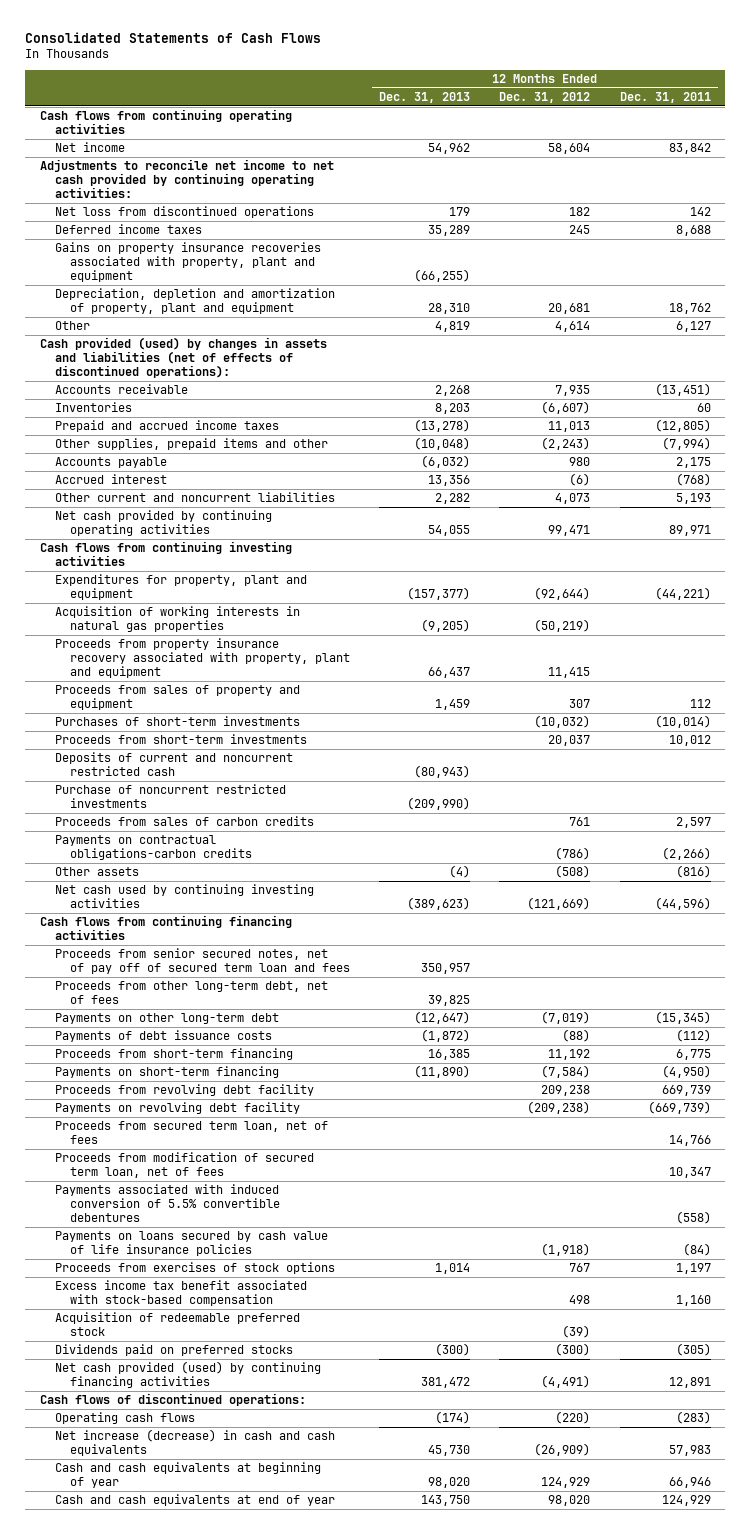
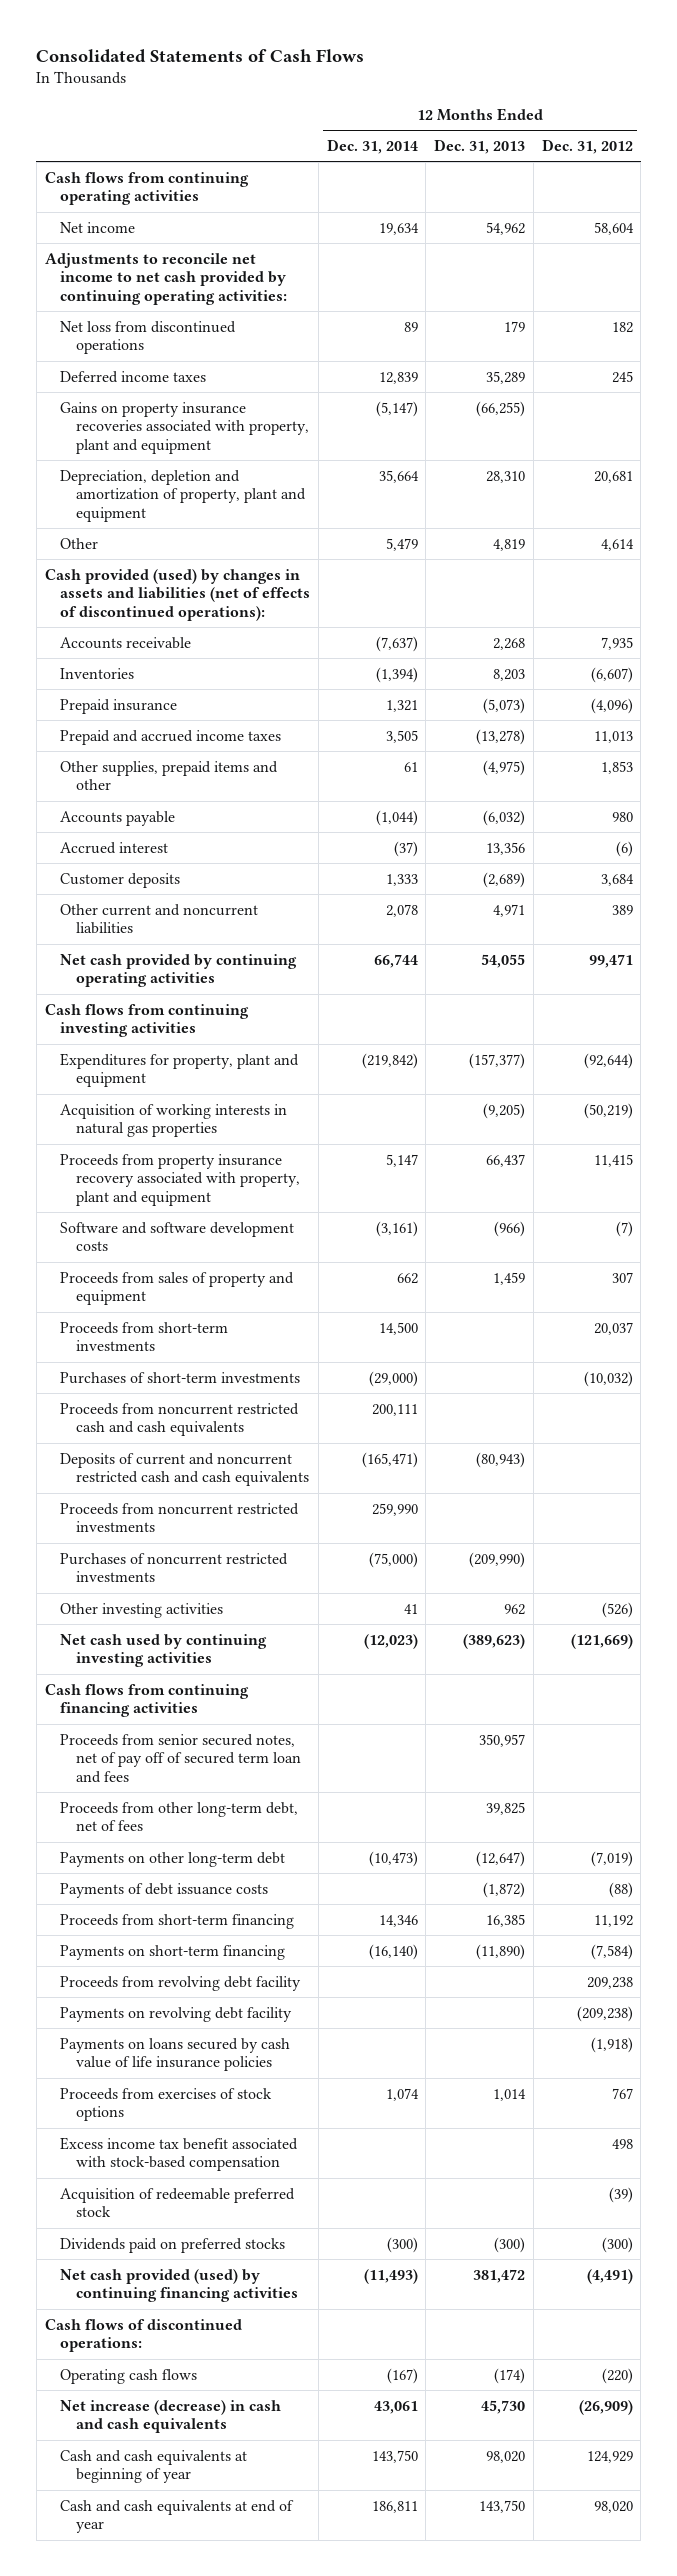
[619,92,711,104] Dec. 31, 2011 -> none
none -> [326,138,418,154] Dec. 31, 2014
none -> [60,698,178,714] Prepaid insurance
[413,437,470,451] (10,048) -> [483,759,526,776] (4,975)
[541,437,591,451] (2,243) -> [600,760,633,774] 1,853
none -> [60,872,181,888] Customer deposits
[434,493,470,505] 2,282 -> [493,903,526,917] 4,971
[555,493,591,505] 4,073 -> [611,904,633,915] 389
none -> [60,1221,295,1252] Software and software development costs
[54,816,314,827] Proceeds from sales of carbon credits -> none
[54,835,252,861] Payments on contractual obligations-carbon credits -> none
[54,716,300,727] Purchases of short-term investments -> [60,1371,301,1384] Purchases of short-term investments
none -> [60,1402,300,1437] Proceeds from noncurrent restricted cash and cash equivalents
[54,752,293,777] Deposits of current and noncurrent restricted cash -> [60,1452,309,1487] Deposits of current and noncurrent restricted cash and cash equivalents
none -> [60,1502,300,1533] Proceeds from noncurrent restricted investments
[54,784,286,809] Purchase of noncurrent restricted investments -> [60,1552,289,1583] Purchases of noncurrent restricted investments
[54,867,139,877] Other assets -> [60,1602,224,1618] Other investing activities
[448,865,470,879] (4) -> [504,1603,526,1615] 962
[555,865,591,879] (508) -> [601,1601,633,1618] (526)
[54,1121,328,1145] Proceeds from secured term loan, net of fees -> none
[54,1152,314,1179] Proceeds from modification of secured term loan, net of fees -> none
[54,1184,280,1223] Payments associated with induced conversion of 5.5% convertible debentures -> none

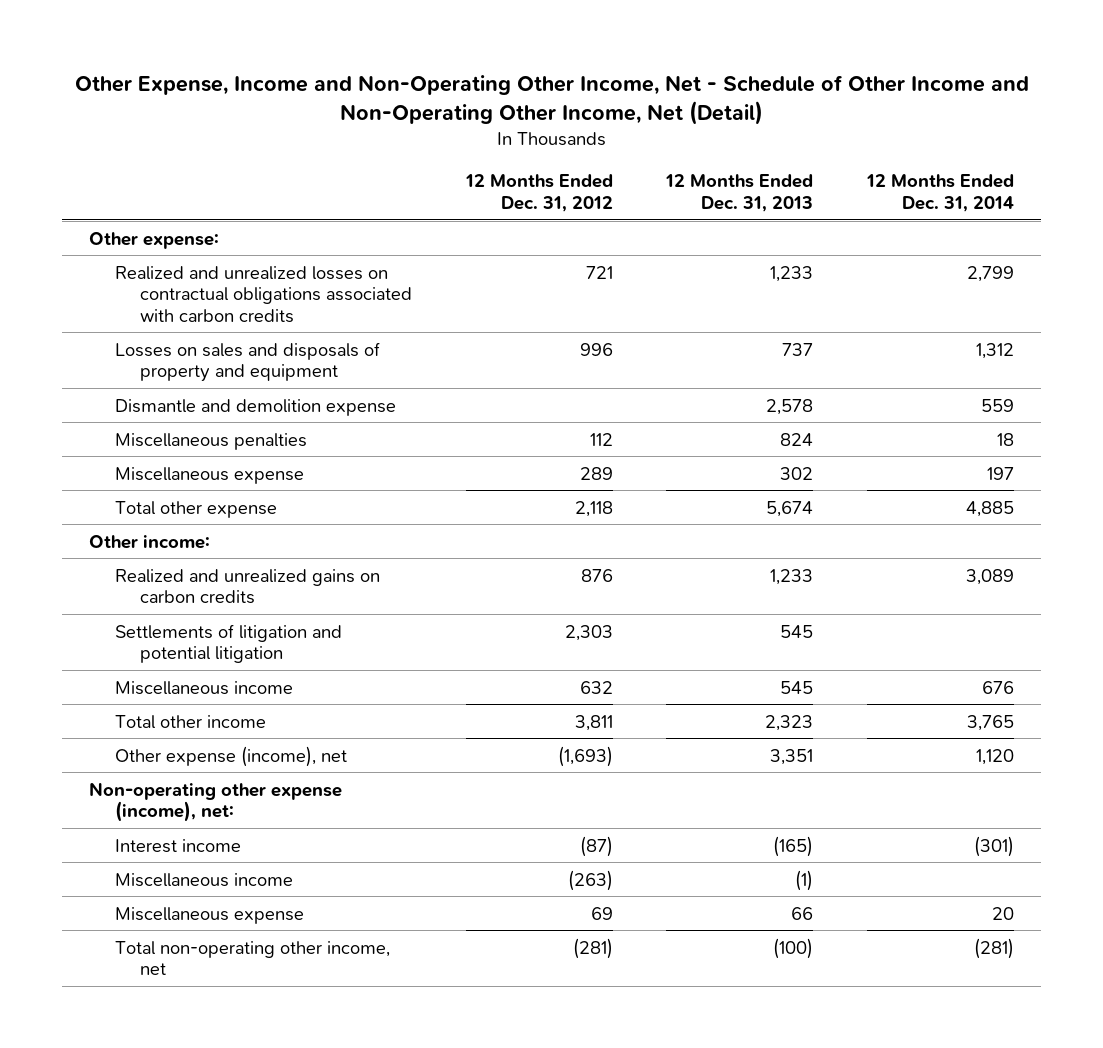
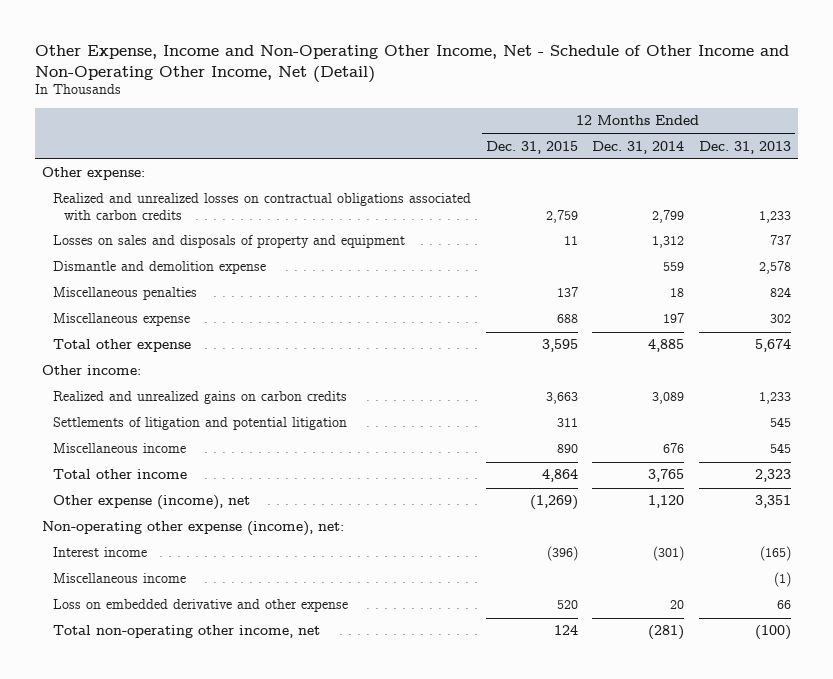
[464,174,613,212] 12 Months Ended Dec. 31, 2012 -> none
none -> [485,140,578,154] Dec. 31, 2015
[114,906,304,924] Miscellaneous expense -> [53,599,349,613] Loss on embedded derivative and other expense

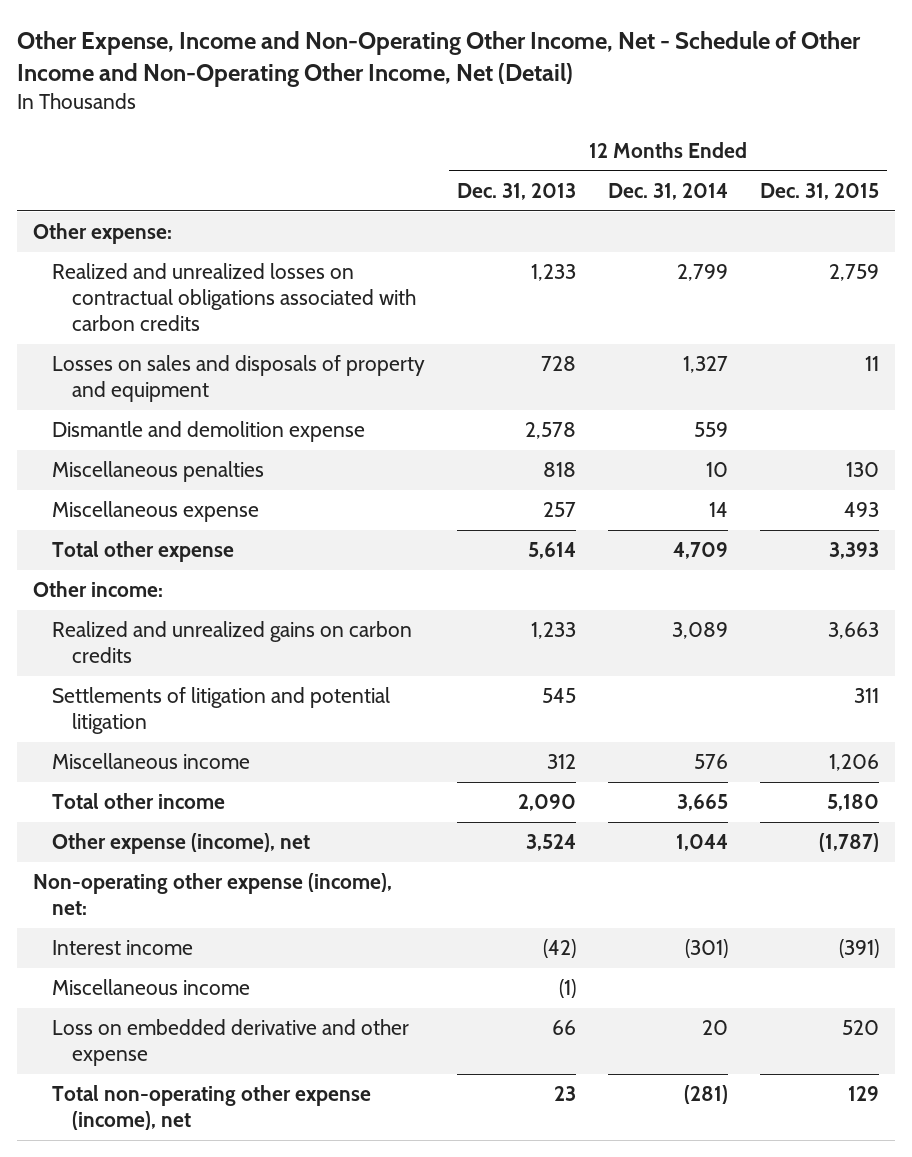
[652,236,685,249] 1,312 -> [683,356,729,374] 1,327
[769,235,791,246] 737 -> [541,356,577,372] 728
[556,287,578,298] 137 -> [845,462,879,478] 130
[670,288,685,298] 18 -> [706,462,729,478] 10
[769,287,791,298] 824 -> [543,462,577,478] 818
[556,314,578,324] 688 -> [843,502,879,518] 493
[663,313,685,324] 197 -> [709,502,729,518] 14
[769,314,791,324] 302 -> [543,502,577,518] 257
[541,339,578,353] 3,595 -> [828,542,879,560] 3,393
[648,339,685,353] 4,885 -> [673,542,729,560] 4,709
[754,339,791,353] 5,674 -> [528,542,577,560] 5,614
[556,444,578,454] 890 -> [828,754,879,772] 1,206
[663,443,685,454] 676 -> [694,754,729,770] 576
[769,443,791,454] 545 -> [547,754,577,770] 312
[541,469,578,483] 4,864 -> [826,794,879,812] 5,180
[648,469,685,483] 3,765 -> [677,794,729,812] 3,665
[754,469,791,483] 2,323 -> [518,794,577,812] 2,090
[529,495,578,511] (1,269) -> [818,833,879,853] (1,787)
[648,495,685,509] 1,120 -> [676,834,729,852] 1,044
[754,495,791,509] 3,351 -> [526,834,577,852] 3,524
[546,546,578,562] (396) -> [838,939,879,959] (391)
[759,546,791,562] (165) -> [543,939,577,959] (42)
[53,625,321,639] Total non-operating other income, net -> [52,1085,372,1131] Total non-operating other expense (income), net
[553,625,578,636] 124 -> [847,1086,879,1102] 129
[754,625,791,641] (100) -> [554,1086,577,1102] 23

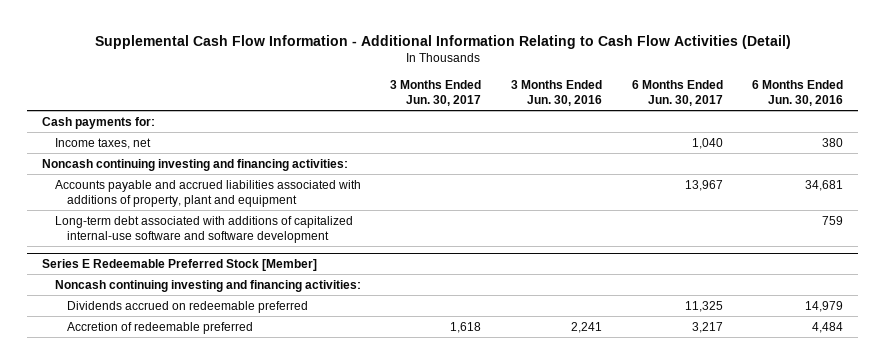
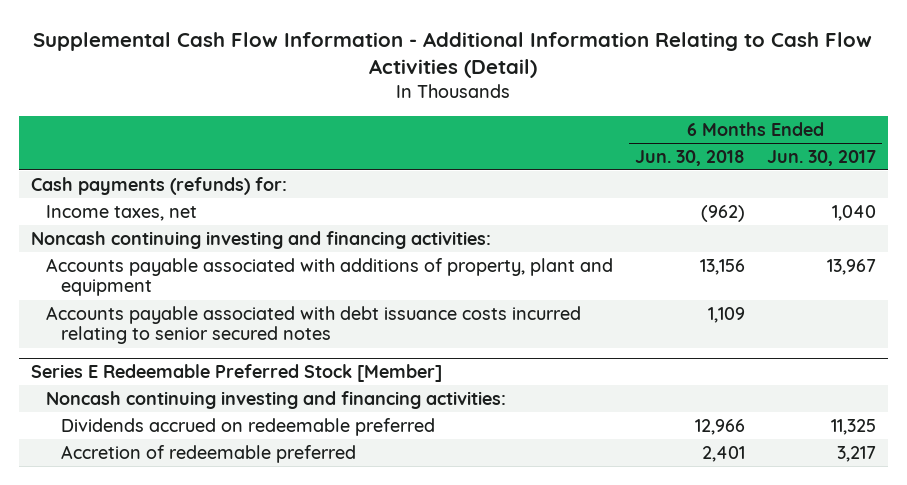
[390,80,482,107] 3 Months Ended Jun. 30, 2017 -> none
[510,80,602,107] 3 Months Ended Jun. 30, 2016 -> none
[752,80,844,107] 6 Months Ended Jun. 30, 2016 -> none
none -> [635,149,746,166] Jun. 30, 2018
[41,116,155,129] Cash payments for: -> [30,176,287,195] Cash payments (refunds) for:
[54,215,353,243] Long-term debt associated with additions of capitalized internal-use software and software development -> none
[54,179,361,207] Accounts payable and accrued liabilities associated with additions of property, plant and equipment -> [45,257,613,297] Accounts payable associated with additions of property, plant and equipment
none -> [45,305,581,345] Accounts payable associated with debt issuance costs incurred relating to senior secured notes

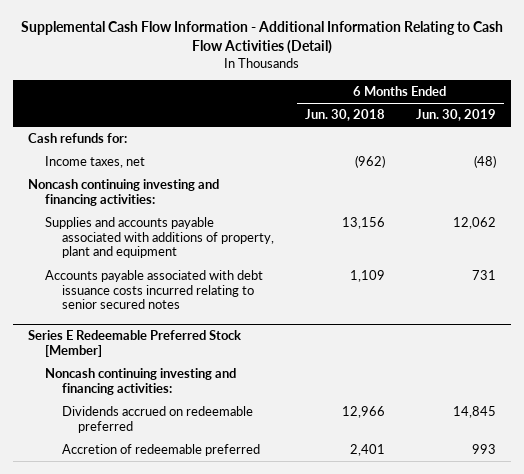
[767,149,877,166] Jun. 30, 2017 -> none
none -> [415,109,496,122] Jun. 30, 2019
[30,176,287,195] Cash payments (refunds) for: -> [28,133,128,144] Cash refunds for:
[45,257,613,297] Accounts payable associated with additions of property, plant and equipment -> [45,217,274,259] Supplies and accounts payable associated with additions of property, plant and equipment

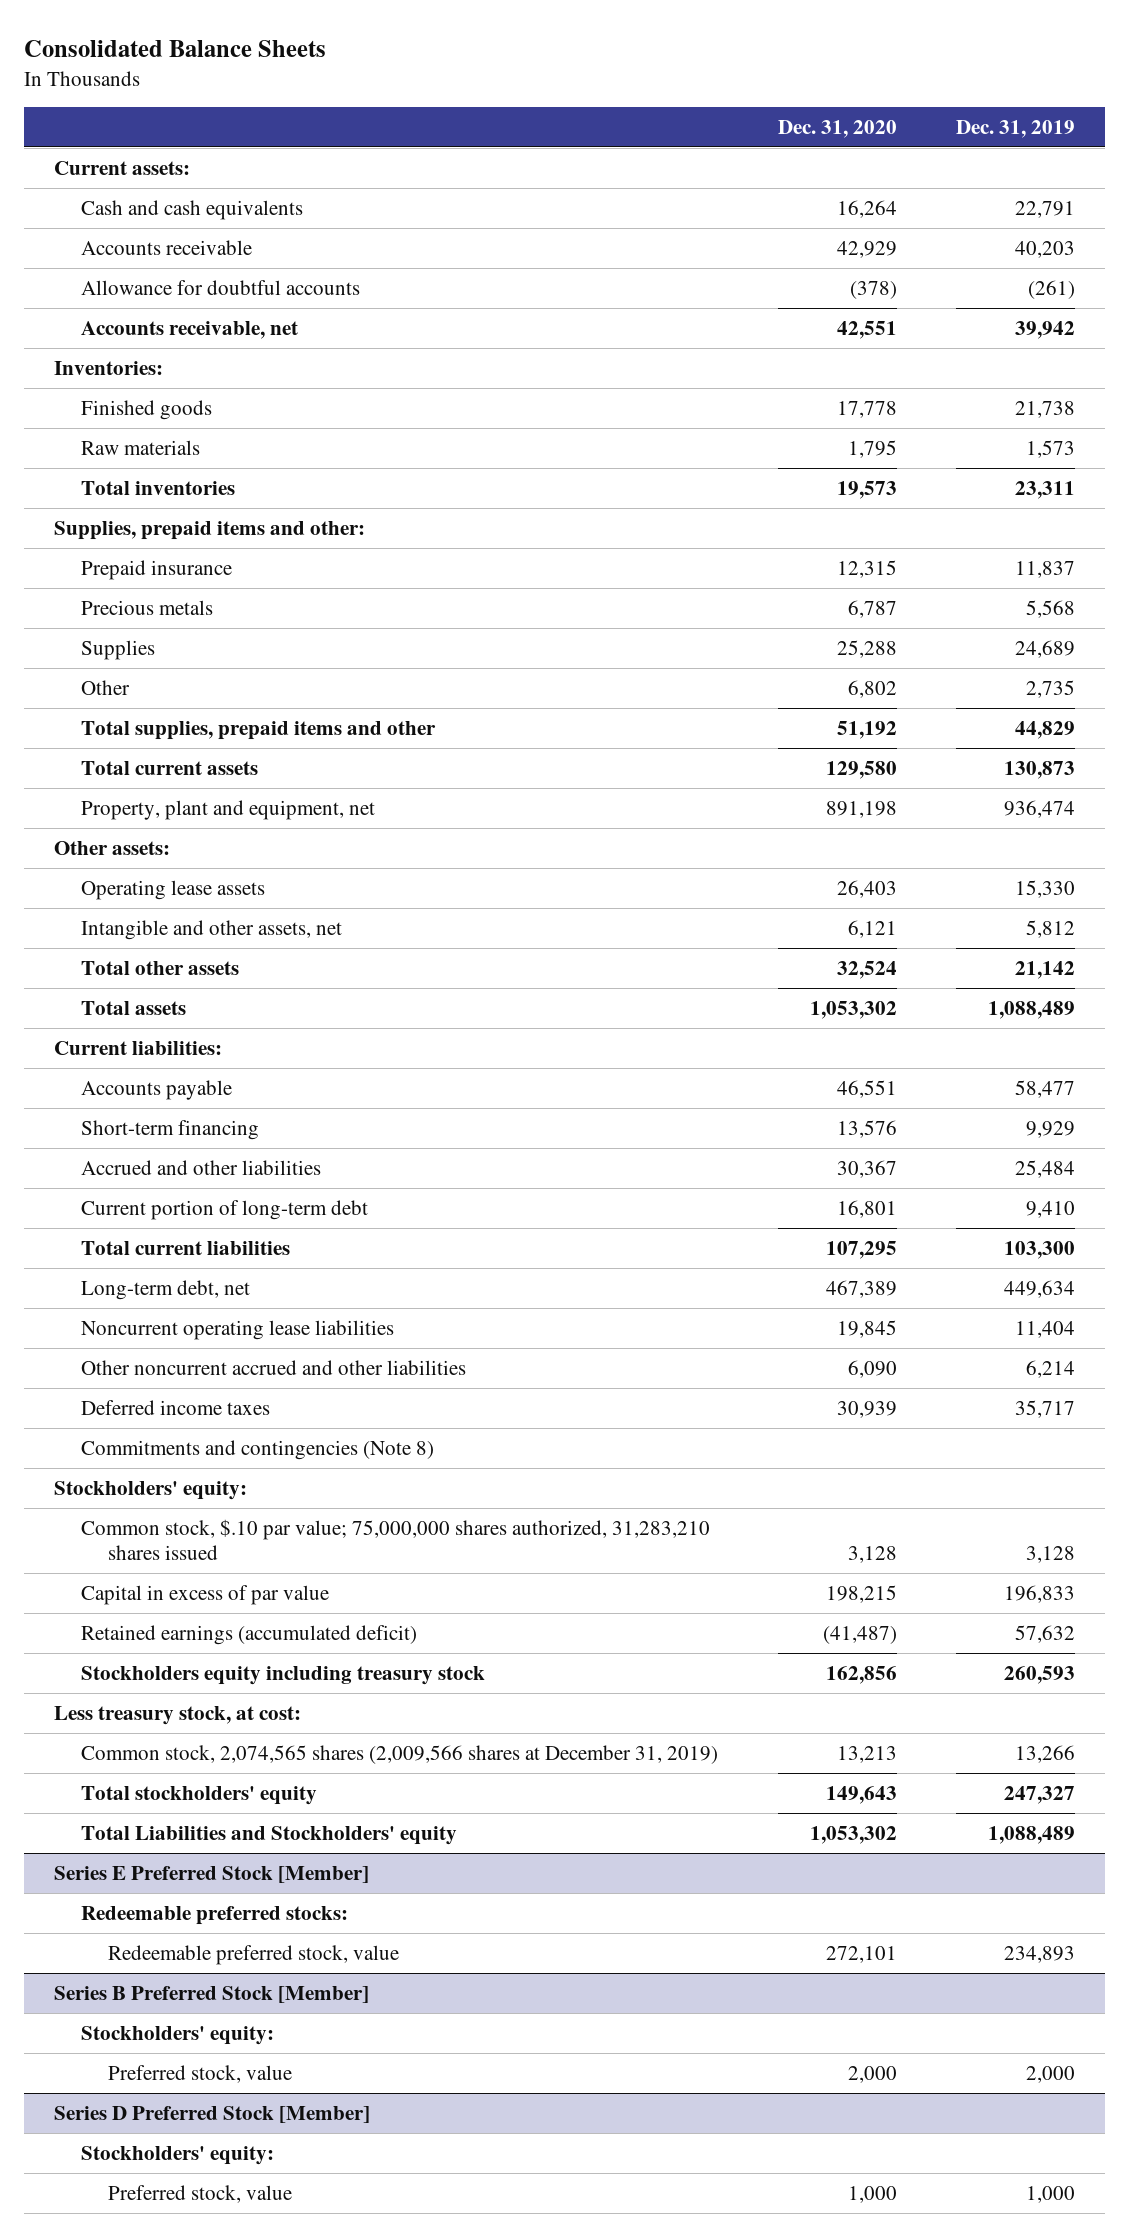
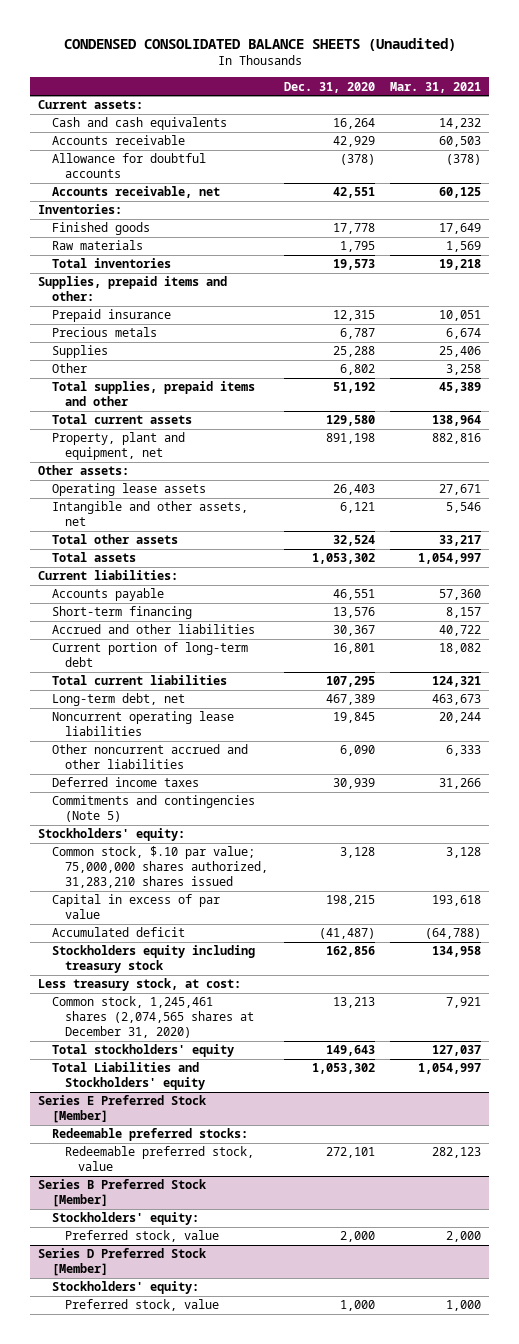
[24,40,327,58] Consolidated Balance Sheets -> [63,37,456,51] CONDENSED CONSOLIDATED BALANCE SHEETS (Unaudited)
[956,119,1076,138] Dec. 31, 2019 -> none
none -> [390,81,482,93] Mar. 31, 2021
[81,1439,435,1460] Commitments and contingencies (Note 8) -> [51,795,255,823] Commitments and contingencies (Note 5)
[81,1624,418,1645] Retained earnings (accumulated deficit) -> [51,927,185,938] Accumulated deficit
[81,1744,719,1764] Common stock, 2,074,565 shares (2,009,566 shares at December 31, 2019) -> [51,996,254,1039] Common stock, 1,245,461 shares (2,074,565 shares at December 31, 2020)

